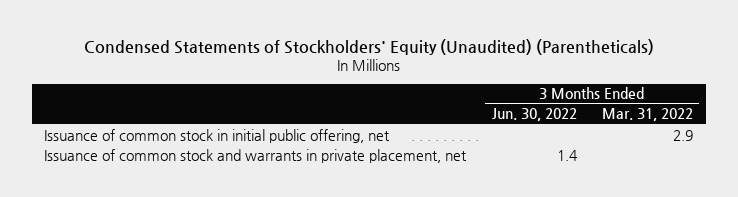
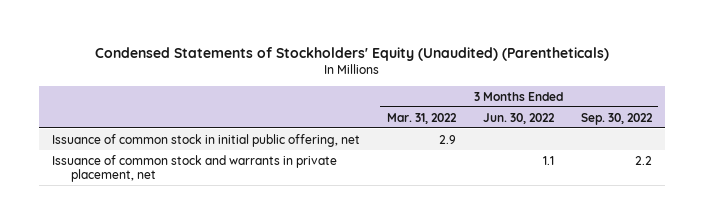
none -> [580,112,653,125] Sep. 30, 2022
[556,149,578,161] 1.4 -> [542,155,554,165] 1.1

